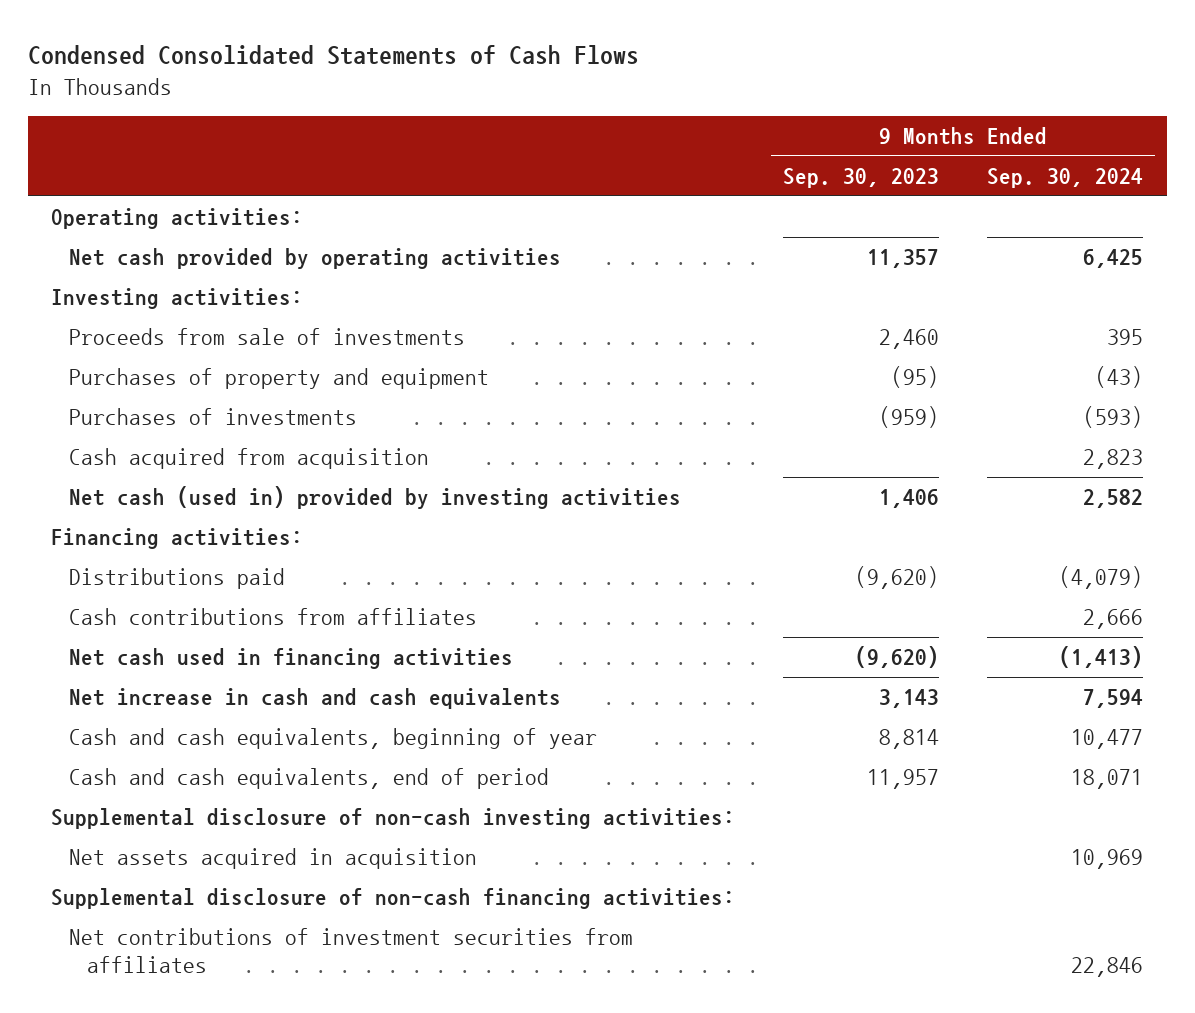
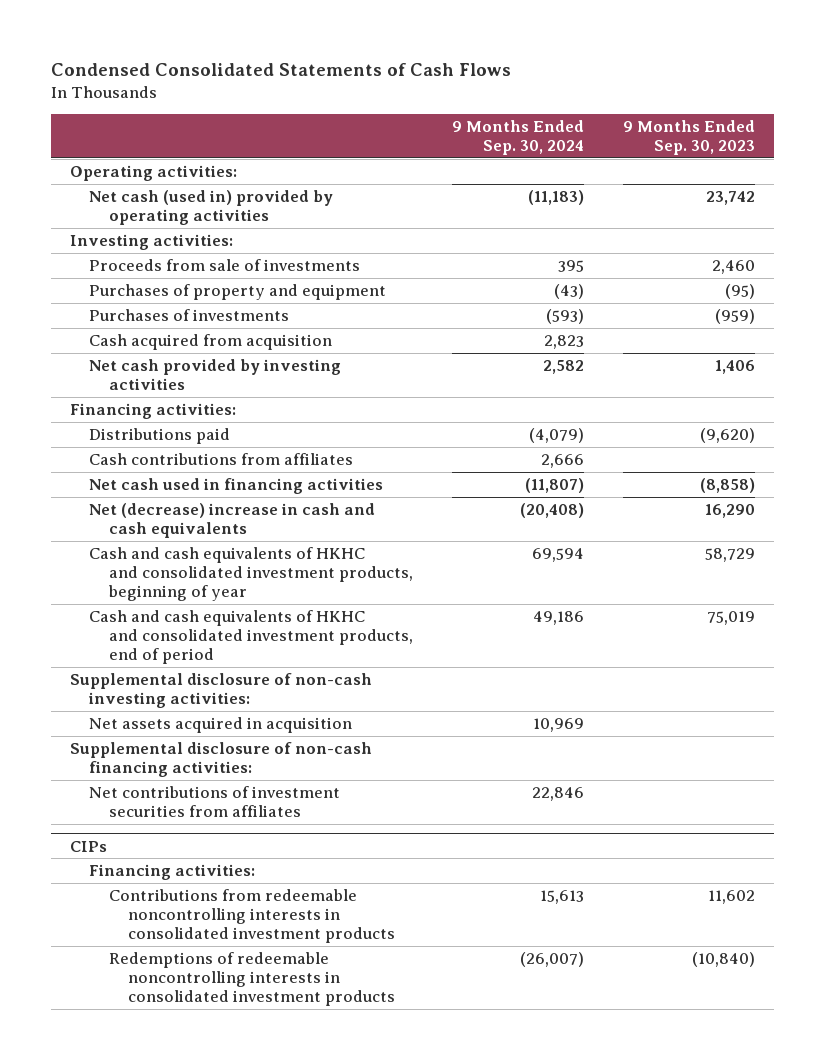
[69,248,562,270] Net cash provided by operating activities -> [89,189,334,226] Net cash (used in) provided by operating activities
[867,249,940,269] 11,357 -> [705,190,755,205] 23,742
[1083,249,1144,269] 6,425 -> [527,189,584,205] (11,183)
[69,486,682,510] Net cash (used in) provided by investing activities -> [89,358,342,391] Net cash provided by investing activities
[855,646,940,669] (9,620) -> [699,477,755,493] (8,858)
[1059,646,1144,669] (1,413) -> [524,477,584,493] (11,807)
[69,688,562,710] Net increase in cash and cash equivalents -> [89,502,376,539] Net (decrease) increase in cash and cash equivalents
[879,689,940,709] 3,143 -> [704,503,755,518] 16,290
[1083,689,1144,709] 7,594 -> [519,502,584,518] (20,408)
[69,728,598,750] Cash and cash equivalents, beginning of year -> [89,546,413,602] Cash and cash equivalents of HKHC and consolidated investment products, beginning of year
[879,729,940,750] 8,814 -> [704,547,755,562] 58,729
[1071,729,1144,750] 10,477 -> [531,547,584,562] 69,594
[69,768,550,790] Cash and cash equivalents, end of period -> [89,609,413,665] Cash and cash equivalents of HKHC and consolidated investment products, end of period
[867,769,940,790] 11,957 -> [706,610,755,625] 75,019
[1071,769,1144,790] 18,071 -> [532,610,584,625] 49,186
none -> [70,840,108,852] CIPs
none -> [89,863,256,880] Financing activities:
none -> [108,888,395,944] Contributions from redeemable noncontrolling interests in consolidated investment products
none -> [108,951,395,1007] Redemptions of redeemable noncontrolling interests in consolidated investment products

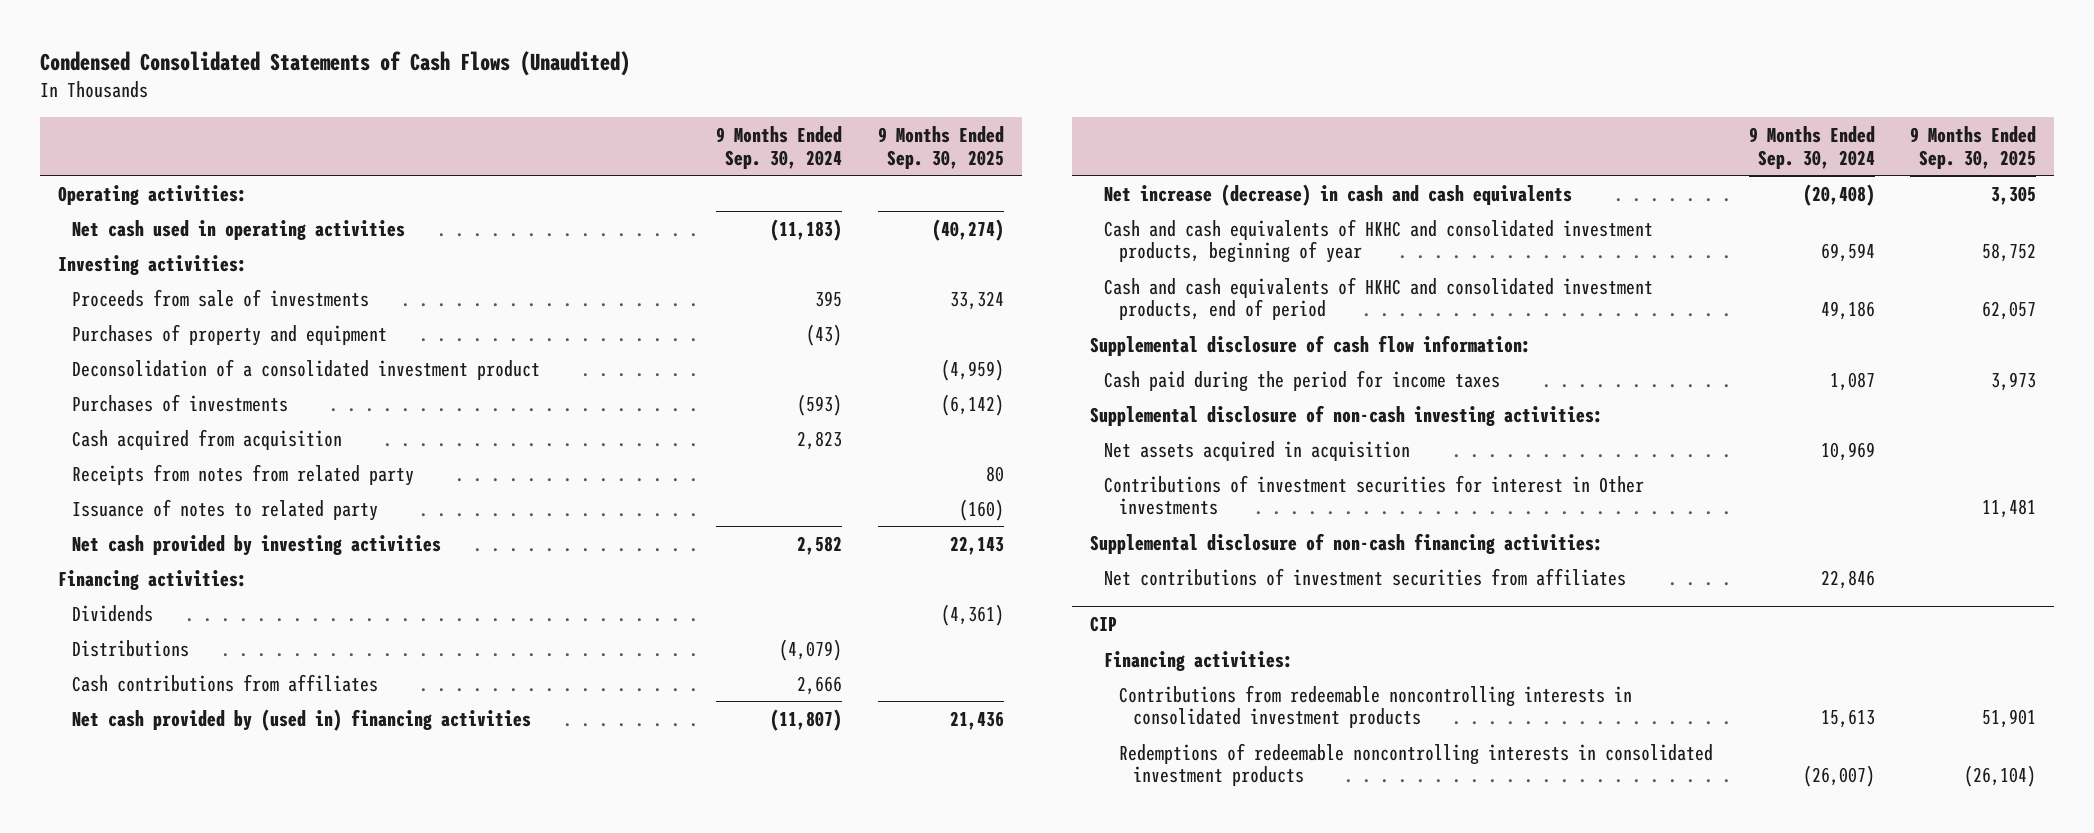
[50,62,511,76] Condensed Consolidated Statements of Cash Flows -> [39,51,630,77] Condensed Consolidated Statements of Cash Flows (Unaudited)
[622,120,755,156] 9 Months Ended Sep. 30, 2023 -> none
none -> [878,125,1005,169] 9 Months Ended Sep. 30, 2025
[89,189,334,226] Net cash (used in) provided by operating activities -> [72,219,406,240] Net cash used in operating activities
none -> [72,358,541,380] Deconsolidation of a consolidated investment product
none -> [72,463,415,486] Receipts from notes from related party
none -> [72,498,379,521] Issuance of notes to related party
none -> [72,604,154,622] Dividends
[89,427,231,444] Distributions paid -> [72,639,190,657] Distributions
[89,477,384,494] Net cash used in financing activities -> [72,708,532,731] Net cash provided by (used in) financing activities
[89,502,376,539] Net (decrease) increase in cash and cash equivalents -> [1104,183,1573,206] Net increase (decrease) in cash and cash equivalents
none -> [1089,334,1531,356] Supplemental disclosure of cash flow information:
none -> [1104,369,1501,392] Cash paid during the period for income taxes
none -> [1104,474,1645,516] Contributions of investment securities for interest in Other investments
[70,840,108,852] CIPs -> [1089,615,1117,632] CIP

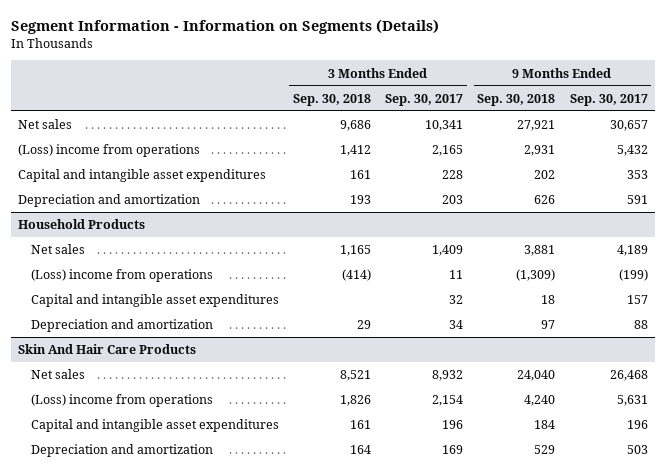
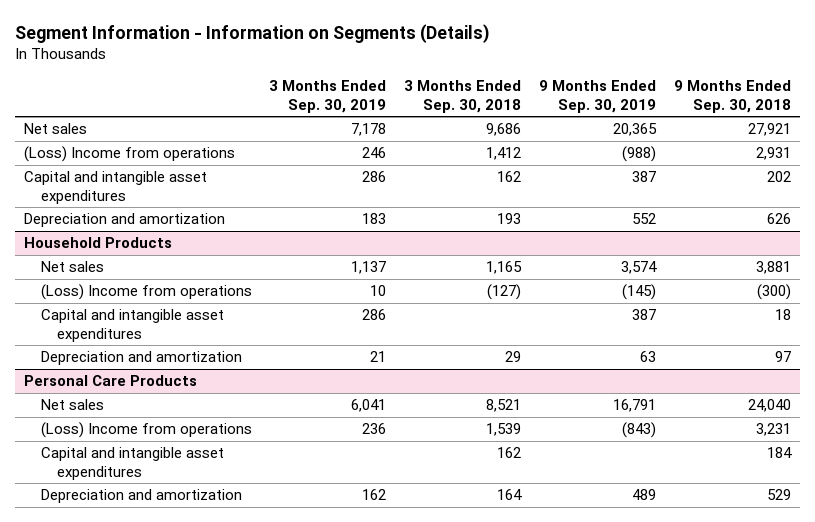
[385,93,464,106] Sep. 30, 2017 -> none
[569,93,648,106] Sep. 30, 2017 -> none
none -> [269,80,387,113] 3 Months Ended Sep. 30, 2019
none -> [539,80,657,113] 9 Months Ended Sep. 30, 2019
[18,144,201,158] (Loss) income from operations -> [23,146,235,163] (Loss) Income from operations
[349,170,371,180] 161 -> [497,171,522,183] 162
[30,269,213,283] (Loss) income from operations -> [40,284,252,301] (Loss) Income from operations
[341,269,371,282] (414) -> [487,284,522,301] (127)
[516,269,556,282] (1,309) -> [756,284,791,301] (300)
[18,344,197,355] Skin And Hair Care Products -> none
none -> [23,375,197,387] Personal Care Products
[30,394,213,408] (Loss) income from operations -> [40,422,252,439] (Loss) Income from operations
[339,395,371,407] 1,826 -> [486,423,522,437] 1,539
[524,395,556,407] 4,240 -> [755,423,791,437] 3,231
[349,420,371,430] 161 -> [497,447,522,459] 162

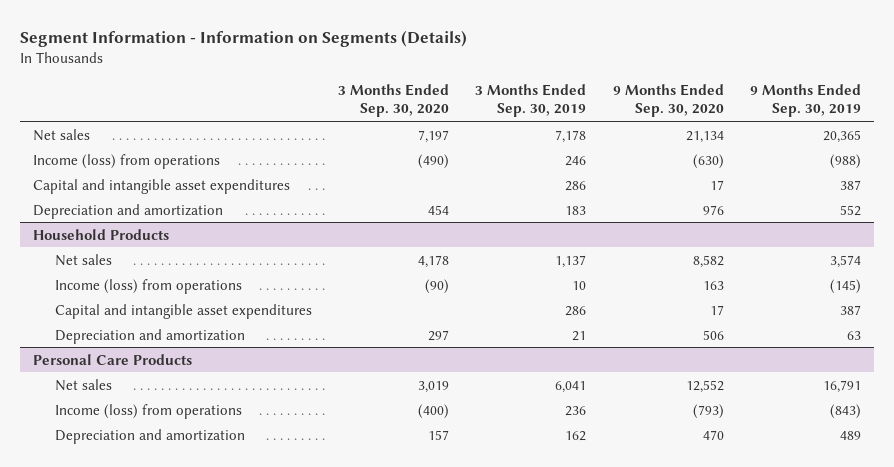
[404,80,522,113] 3 Months Ended Sep. 30, 2018 -> none
[673,80,791,113] 9 Months Ended Sep. 30, 2018 -> none
none -> [338,84,450,118] 3 Months Ended Sep. 30, 2020
none -> [612,84,724,118] 9 Months Ended Sep. 30, 2020
[23,146,235,163] (Loss) Income from operations -> [32,153,220,169] Income (loss) from operations
[40,284,252,301] (Loss) Income from operations -> [54,278,242,294] Income (loss) from operations
[40,447,224,480] Capital and intangible asset expenditures -> none
[40,422,252,439] (Loss) Income from operations -> [54,403,242,419] Income (loss) from operations

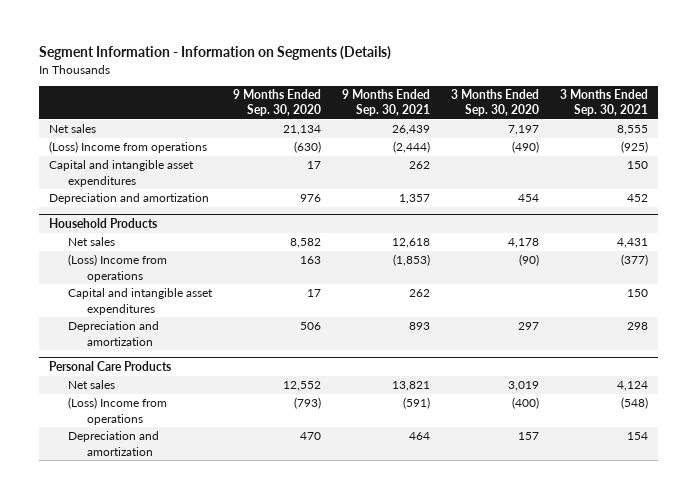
[475,84,587,118] 3 Months Ended Sep. 30, 2019 -> none
[749,84,861,118] 9 Months Ended Sep. 30, 2019 -> none
none -> [341,89,430,117] 9 Months Ended Sep. 30, 2021
none -> [559,89,648,117] 3 Months Ended Sep. 30, 2021
[32,153,220,169] Income (loss) from operations -> [49,141,208,154] (Loss) Income from operations
[54,278,242,294] Income (loss) from operations -> [68,254,168,282] (Loss) Income from operations
[54,403,242,419] Income (loss) from operations -> [68,397,168,425] (Loss) Income from operations

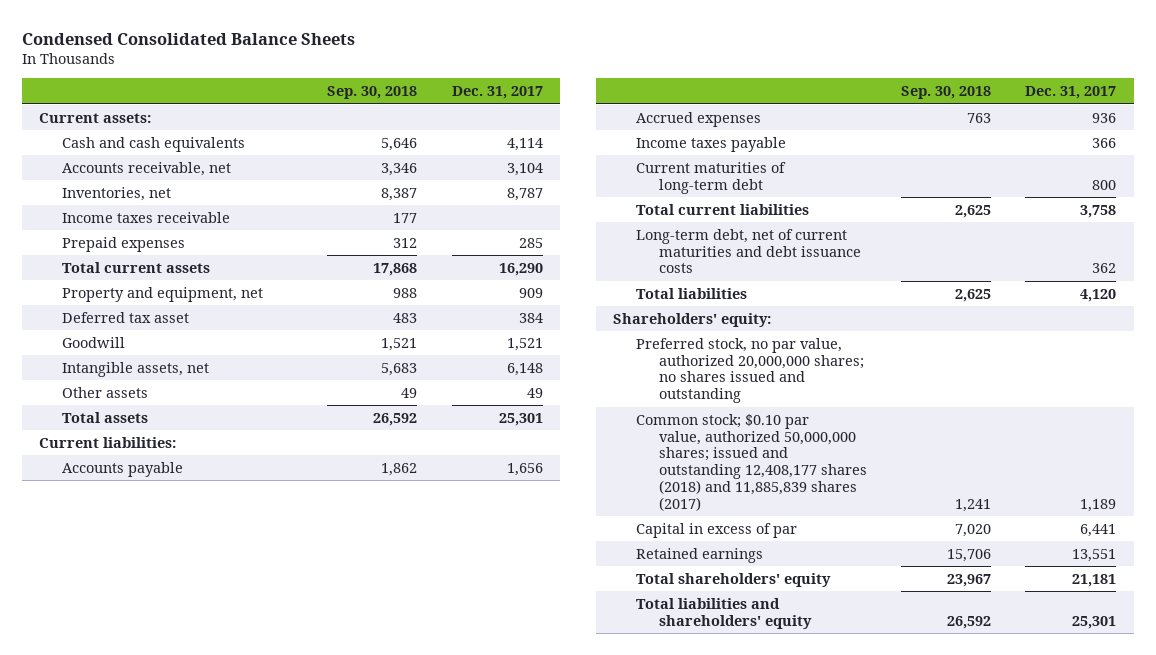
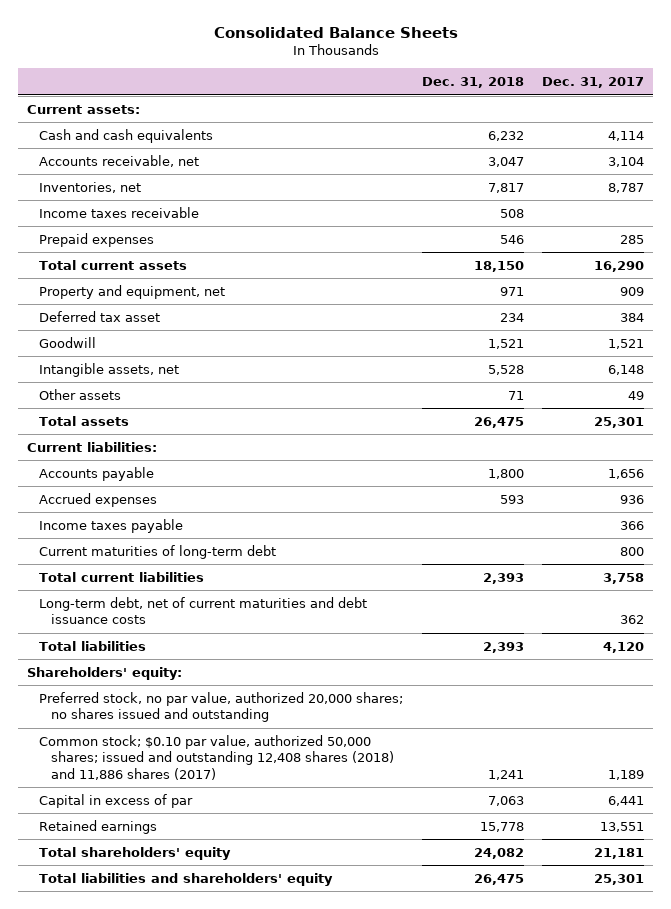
[22,32,356,45] Condensed Consolidated Balance Sheets -> [213,26,458,38] Consolidated Balance Sheets
[327,86,418,100] Sep. 30, 2018 -> none
none -> [421,76,524,88] Dec. 31, 2018
[635,337,864,404] Preferred stock, no par value, authorized 20,000,000 shares; no shares issued and outstanding -> [39,691,404,723] Preferred stock, no par value, authorized 20,000 shares; no shares issued and outstanding
[635,413,867,511] Common stock; $0.10 par value, authorized 50,000,000 shares; issued and outstanding 12,408,177 shares (2018) and 11,885,839 shares (2017) -> [39,734,394,780] Common stock; $0.10 par value, authorized 50,000 shares; issued and outstanding 12,408 shares (2018) and 11,886 shares (2017)

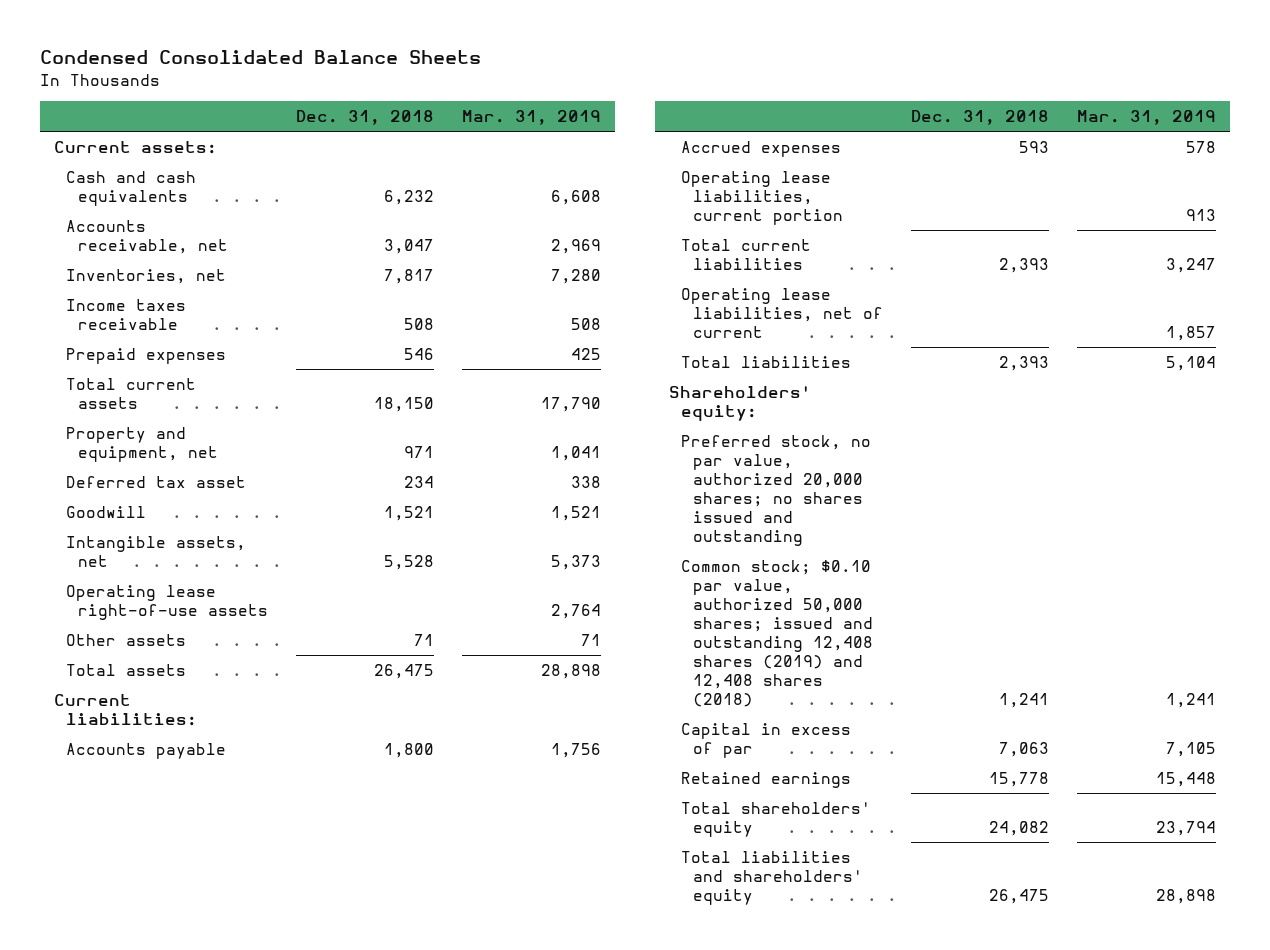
[213,26,458,38] Consolidated Balance Sheets -> [40,50,482,65] Condensed Consolidated Balance Sheets
[541,76,644,88] Dec. 31, 2017 -> none
none -> [462,110,602,126] Mar. 31, 2019
none -> [66,584,269,620] Operating lease right-of-use assets
[39,518,184,533] Income taxes payable -> none
[39,544,277,559] Current maturities of long-term debt -> none
none -> [680,170,843,225] Operating lease liabilities, current portion
[39,596,368,625] Long-term debt, net of current maturities and debt issuance costs -> none
none -> [680,287,883,338] Operating lease liabilities, net of current
[39,734,394,780] Common stock; $0.10 par value, authorized 50,000 shares; issued and outstanding 12,408 shares (2018) and 11,886 shares (2017) -> [680,559,873,707] Common stock; $0.10 par value, authorized 50,000 shares; issued and outstanding 12,408 shares (2019) and 12,408 shares (2018)

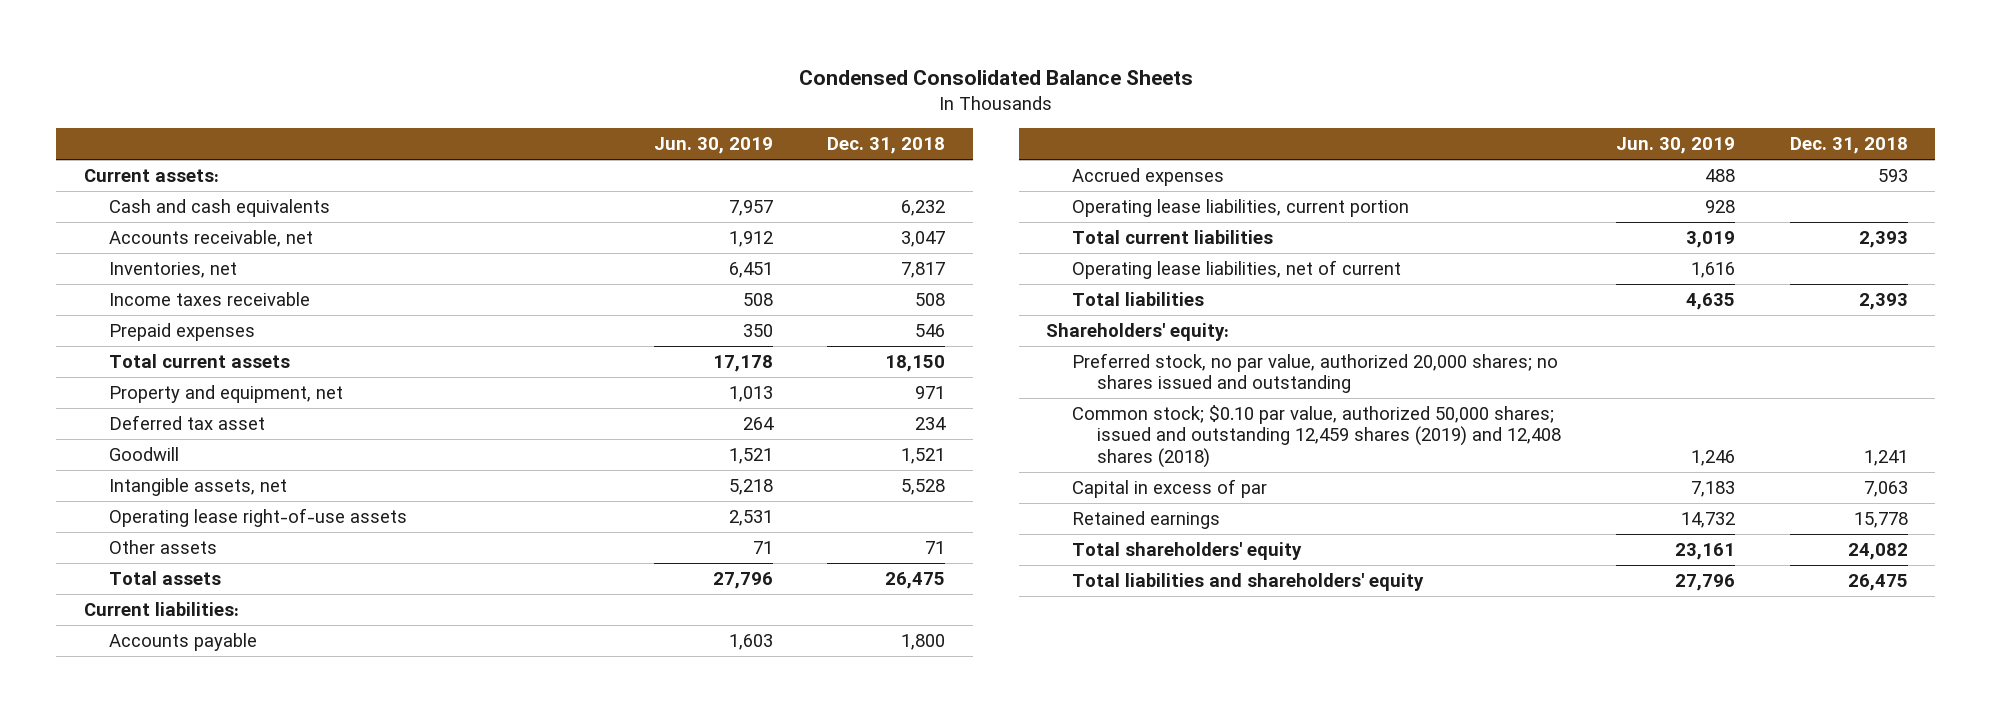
[462,110,602,126] Mar. 31, 2019 -> none
none -> [653,137,773,155] Jun. 30, 2019
[680,559,873,707] Common stock; $0.10 par value, authorized 50,000 shares; issued and outstanding 12,408 shares (2019) and 12,408 shares (2018) -> [1071,405,1562,468] Common stock; $0.10 par value, authorized 50,000 shares; issued and outstanding 12,459 shares (2019) and 12,408 shares (2018)

